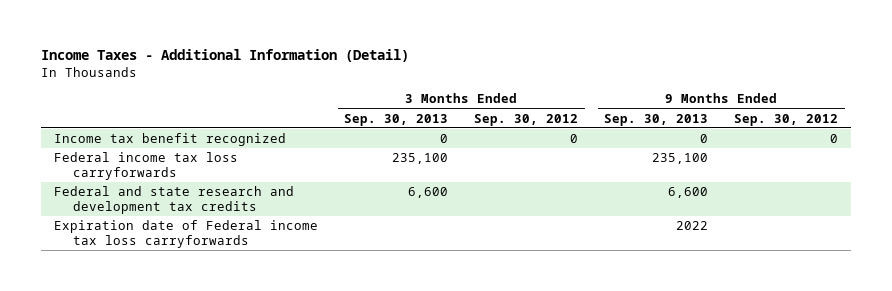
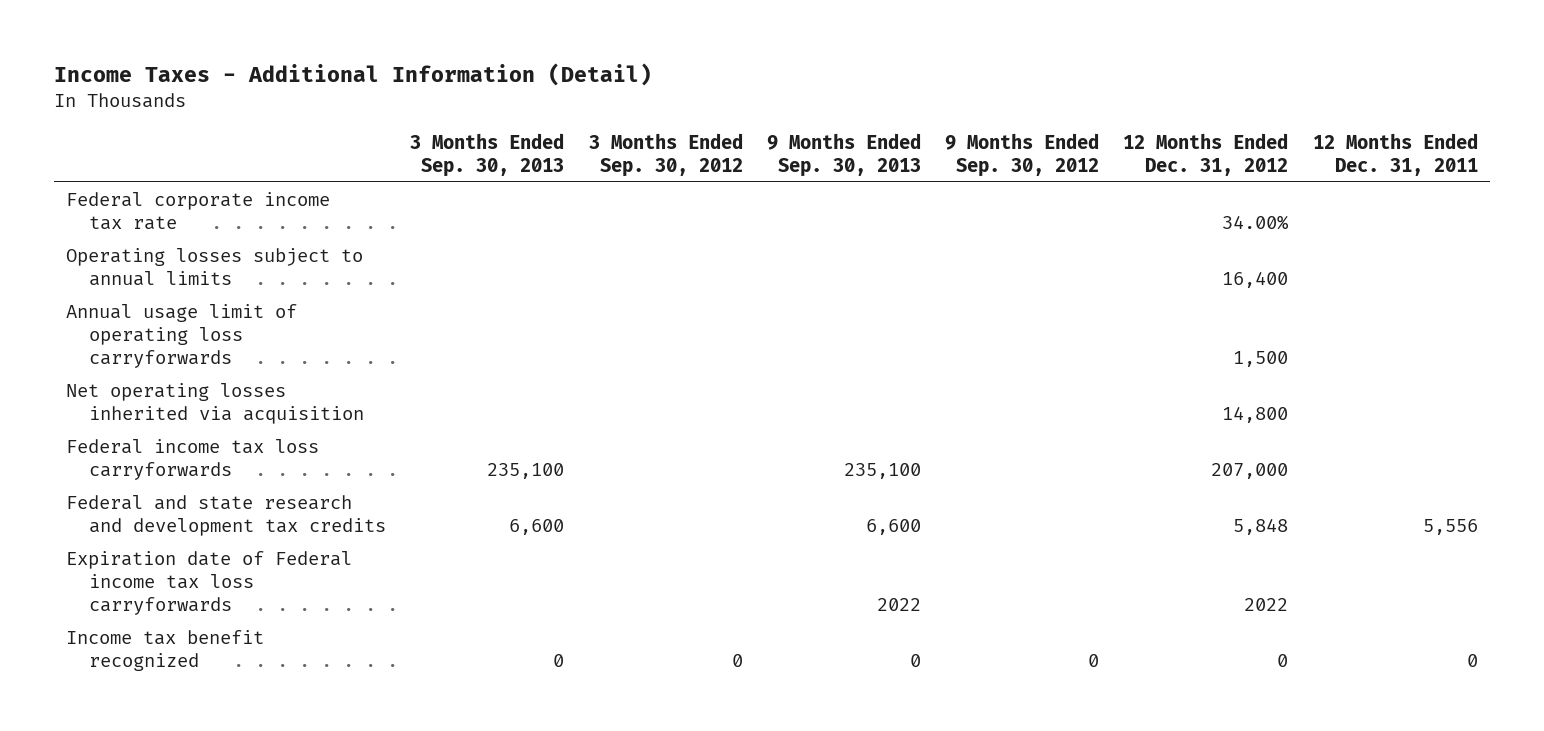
none -> [1123,132,1289,176] 12 Months Ended Dec. 31, 2012
none -> [1312,132,1478,176] 12 Months Ended Dec. 31, 2011
none -> [65,192,330,230] Federal corporate income tax rate
none -> [65,248,363,286] Operating losses subject to annual limits
none -> [65,304,297,368] Annual usage limit of operating loss carryforwards
none -> [65,383,365,424] Net operating losses inherited via acquisition
[54,133,287,147] Income tax benefit recognized -> [65,630,264,671] Income tax benefit recognized

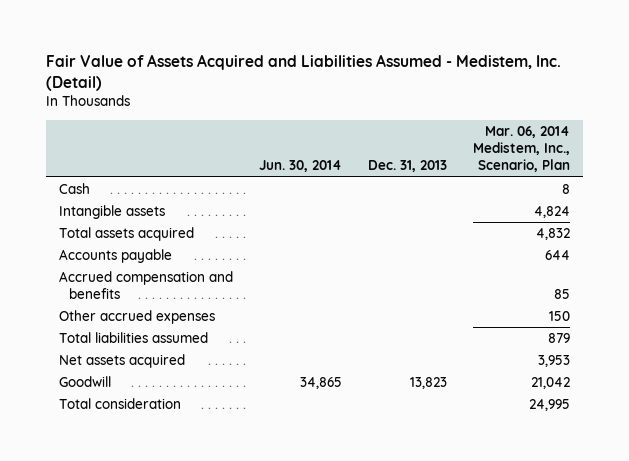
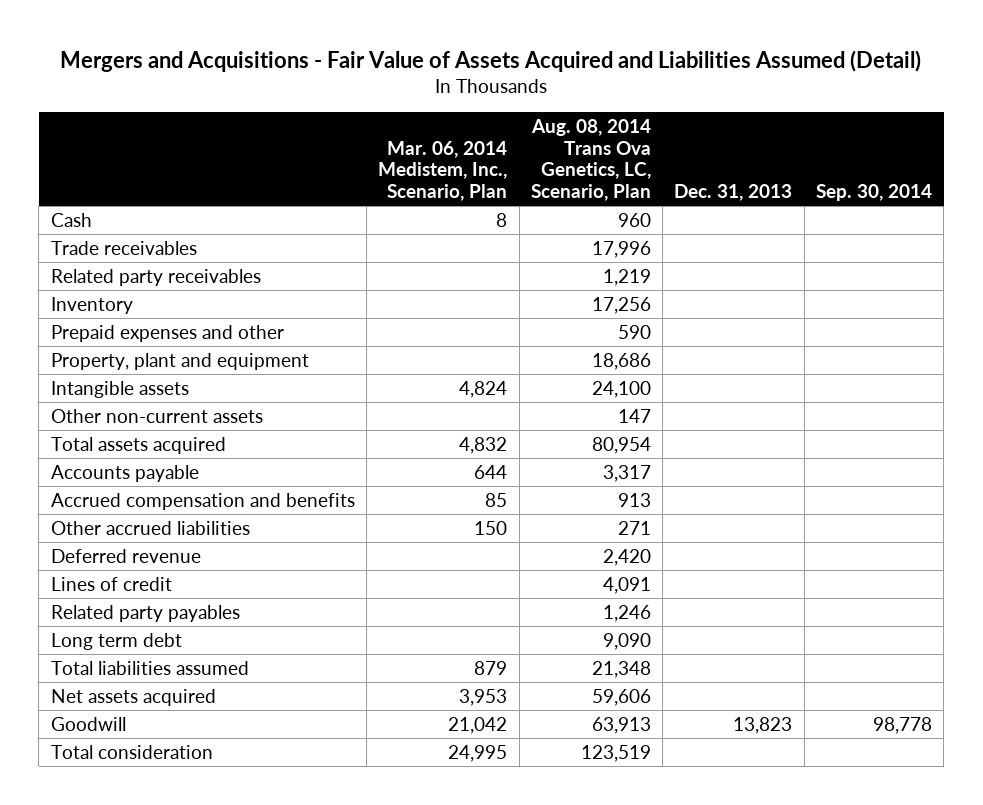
[45,53,561,91] Fair Value of Assets Acquired and Liabilities Assumed - Medistem, Inc. (Detail) -> [60,49,922,72] Mergers and Acquisitions - Fair Value of Assets Acquired and Liabilities Assumed (Detail)
[258,160,342,173] Jun. 30, 2014 -> none
none -> [530,118,651,201] Aug. 08, 2014 Trans Ova Genetics, LC, Scenario, Plan
none -> [816,183,933,201] Sep. 30, 2014
none -> [50,240,197,255] Trade receivables
none -> [50,268,261,286] Related party receivables
none -> [50,296,133,314] Inventory
none -> [50,324,284,342] Prepaid expenses and other
none -> [50,352,309,370] Property, plant and equipment
none -> [50,408,263,423] Other non-current assets
[58,309,215,324] Other accrued expenses -> [50,520,250,535] Other accrued liabilities
none -> [50,548,201,563] Deferred revenue
none -> [50,576,172,591] Lines of credit
none -> [50,604,240,622] Related party payables
none -> [50,632,182,650] Long term debt

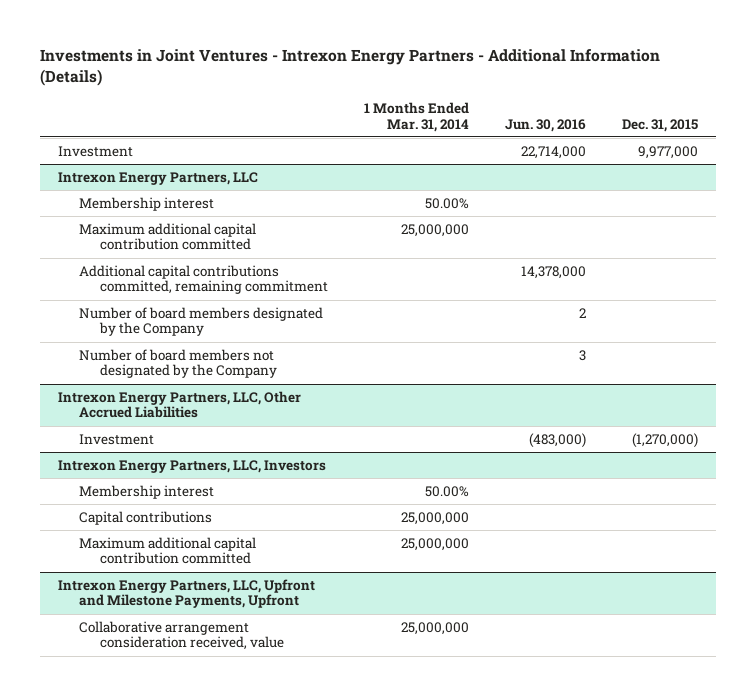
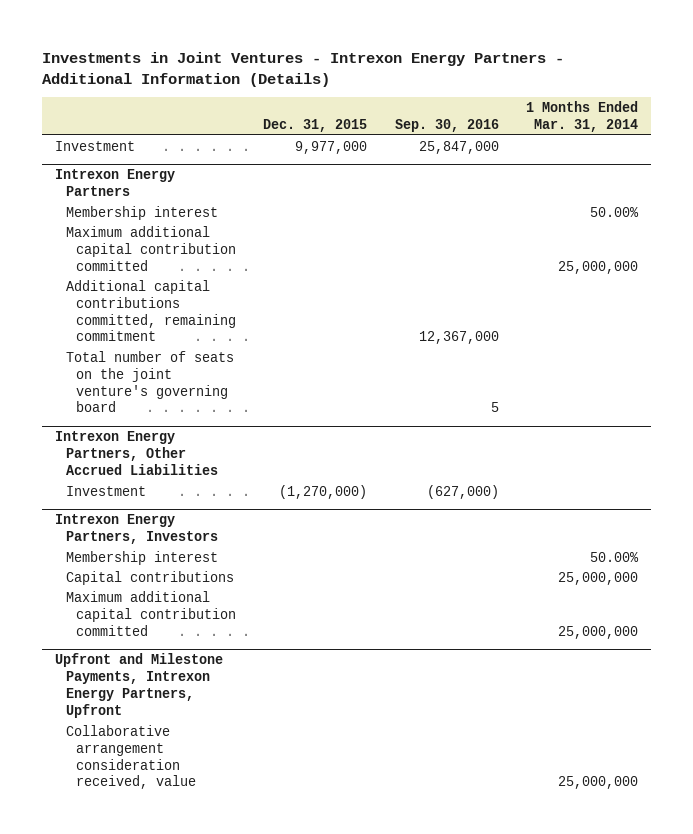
[505,118,587,132] Jun. 30, 2016 -> none
none -> [394,118,499,132] Sep. 30, 2016
[58,171,259,185] Intrexon Energy Partners, LLC -> [55,169,176,197] Intrexon Energy Partners
[79,306,324,337] Number of board members designated by the Company -> none
[79,348,278,379] Number of board members not designated by the Company -> none
none -> [65,350,234,413] Total number of seats on the joint venture's governing board
[58,390,302,419] Intrexon Energy Partners, LLC, Other Accrued Liabilities -> [55,431,218,475] Intrexon Energy Partners, Other Accrued Liabilities
[58,459,327,473] Intrexon Energy Partners, LLC, Investors -> [55,514,218,545] Intrexon Energy Partners, Investors
[58,578,316,609] Intrexon Energy Partners, LLC, Upfront and Milestone Payments, Upfront -> [55,653,224,718] Upfront and Milestone Payments, Intrexon Energy Partners, Upfront

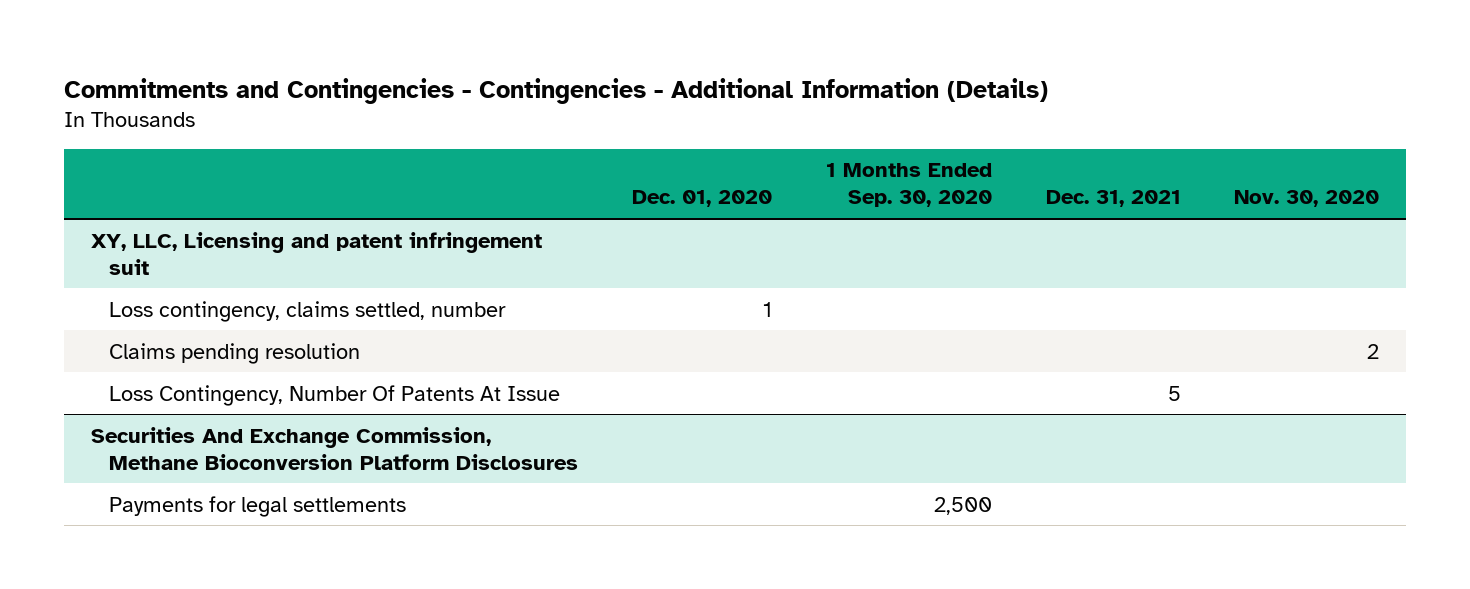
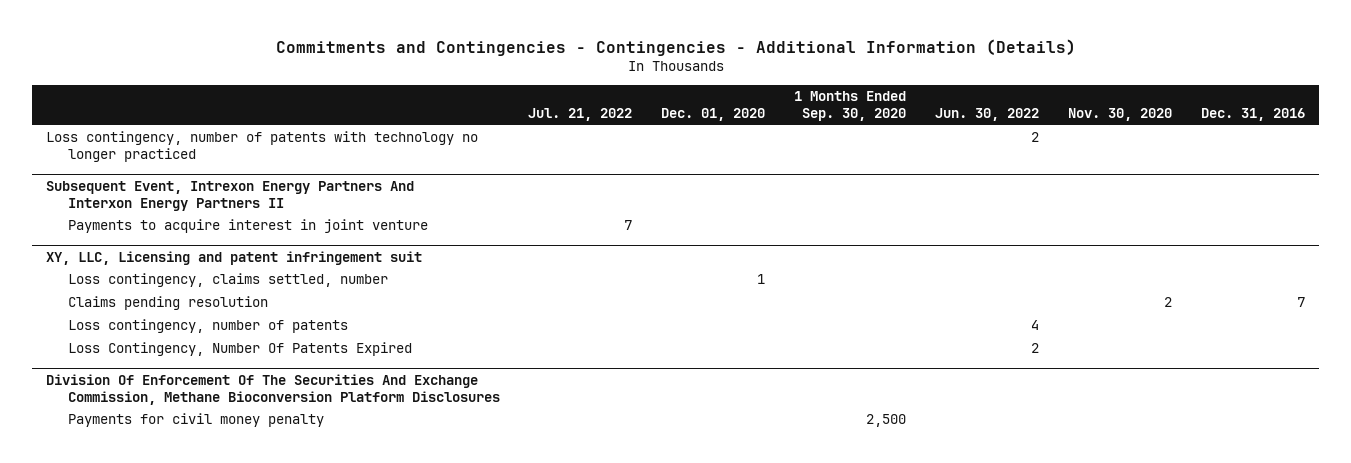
[1045,190,1181,208] Dec. 31, 2021 -> none
none -> [528,108,633,122] Jul. 21, 2022
none -> [934,108,1039,122] Jun. 30, 2022
none -> [1200,108,1305,122] Dec. 31, 2016
none -> [46,131,479,163] Loss contingency, number of patents with technology no longer practiced
none -> [46,180,415,211] Subsequent Event, Intrexon Energy Partners And Interxon Energy Partners II
none -> [67,219,428,234] Payments to acquire interest in joint venture
[109,384,561,406] Loss Contingency, Number Of Patents At Issue -> [67,319,348,334] Loss contingency, number of patents
none -> [67,342,412,357] Loss Contingency, Number Of Patents Expired
[91,426,579,470] Securities And Exchange Commission, Methane Bioconversion Platform Disclosures -> [46,373,500,405] Division Of Enforcement Of The Securities And Exchange Commission, Methane Bioconversion Platform Disclosures
[109,495,407,517] Payments for legal settlements -> [67,413,324,428] Payments for civil money penalty

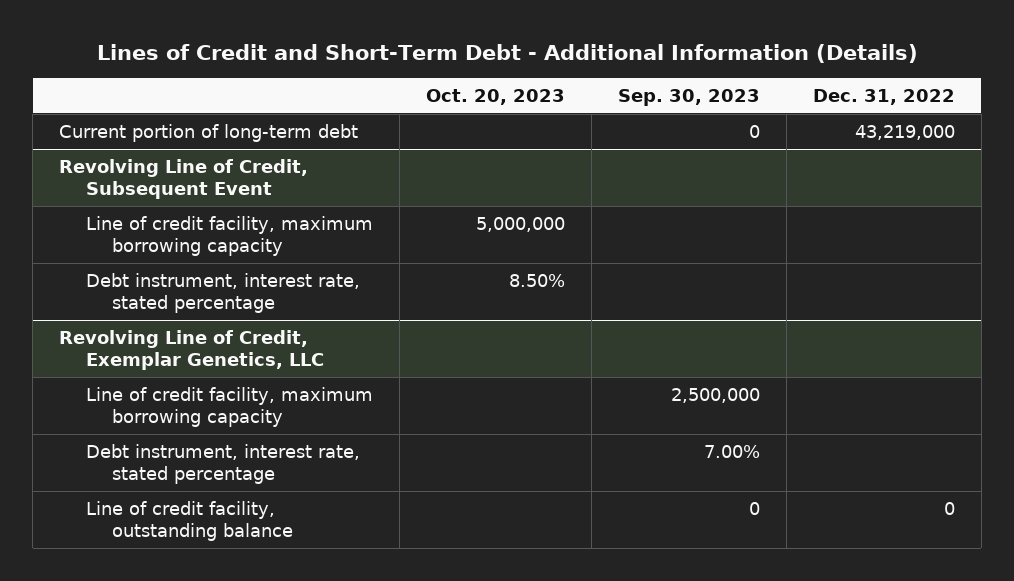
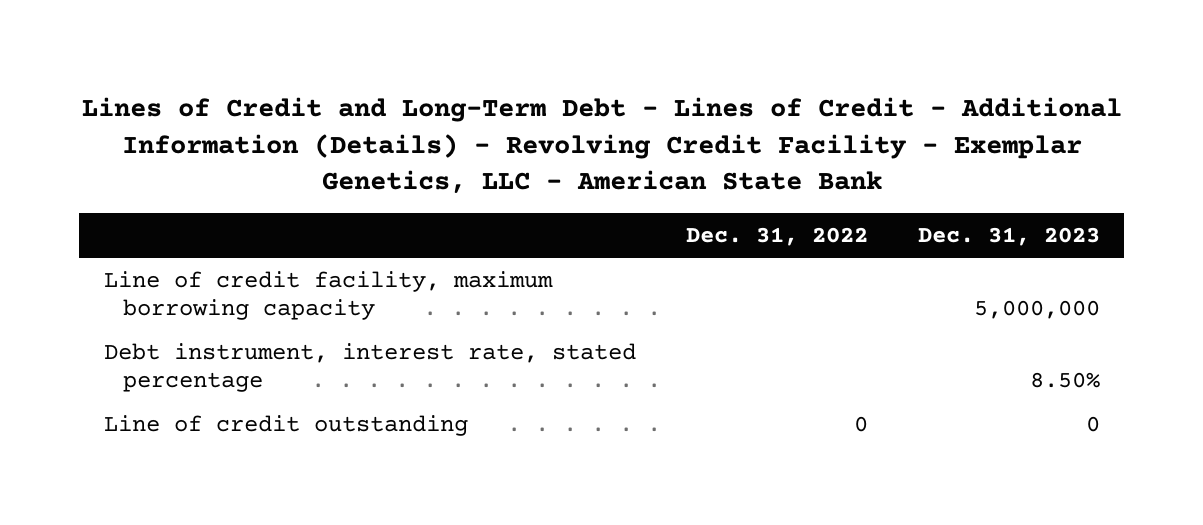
[97,44,919,64] Lines of Credit and Short-Term Debt - Additional Information (Details) -> [81,96,1122,194] Lines of Credit and Long-Term Debt - Lines of Credit - Additional Information (Details) - Revolving Credit Facility - Exemplar Genetics, LLC - American State Bank
[425,89,565,106] Oct. 20, 2023 -> none
[617,89,760,107] Sep. 30, 2023 -> none
none -> [917,227,1100,247] Dec. 31, 2023
[59,123,359,142] Current portion of long-term debt -> none
[59,158,309,199] Revolving Line of Credit, Subsequent Event -> none
[85,215,373,256] Line of credit facility, maximum borrowing capacity -> none
[85,272,360,313] Debt instrument, interest rate, stated percentage -> none
[59,329,324,370] Revolving Line of Credit, Exemplar Genetics, LLC -> none
[85,386,373,427] Line of credit facility, maximum borrowing capacity -> none
[85,443,360,484] Debt instrument, interest rate, stated percentage -> none
[85,500,294,541] Line of credit facility, outstanding balance -> none
none -> [103,270,553,321] Line of credit facility, maximum borrowing capacity
none -> [103,342,636,393] Debt instrument, interest rate, stated percentage
none -> [103,414,468,436] Line of credit outstanding

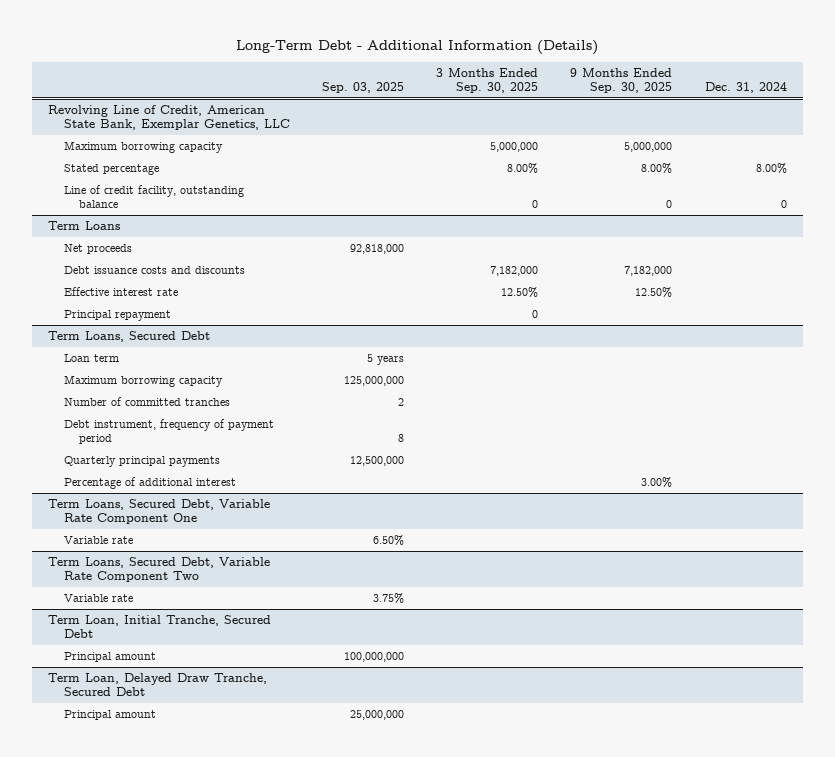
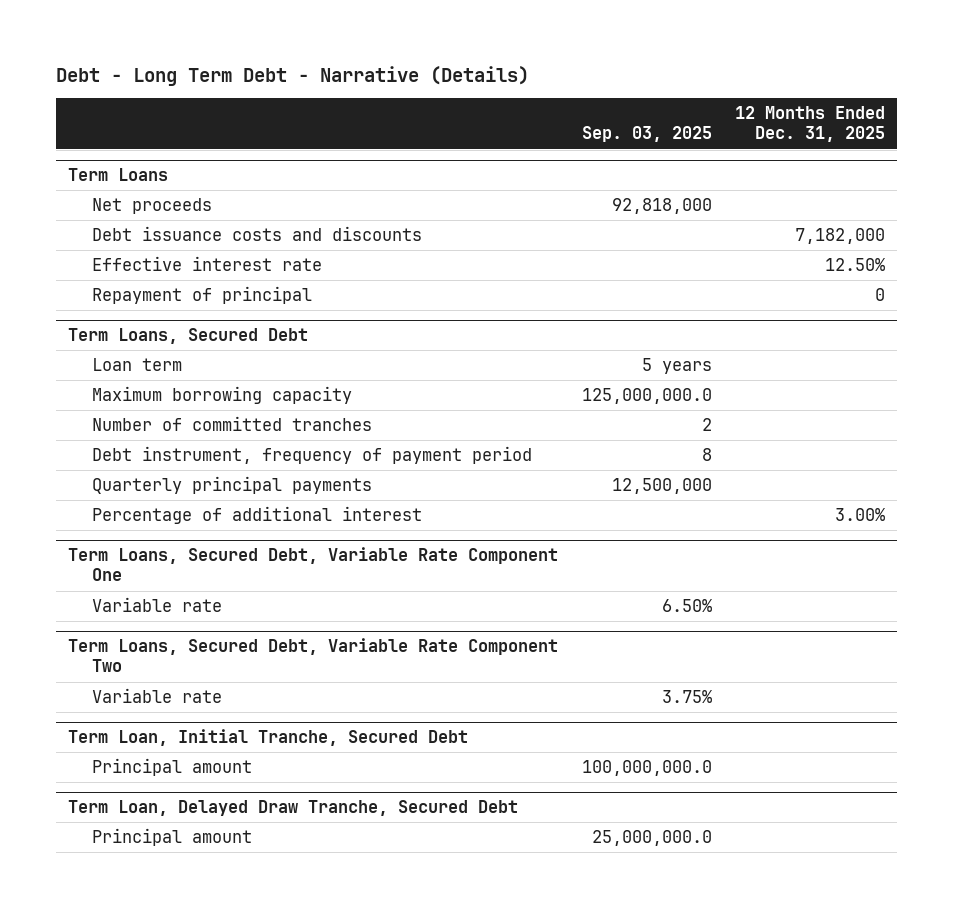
[236,40,599,56] Long-Term Debt - Additional Information (Details) -> [56,65,530,86] Debt - Long Term Debt - Narrative (Details)
[436,67,539,93] 3 Months Ended Sep. 30, 2025 -> none
[570,67,673,93] 9 Months Ended Sep. 30, 2025 -> none
[704,81,787,93] Dec. 31, 2024 -> none
none -> [735,106,886,143] 12 Months Ended Dec. 31, 2025
[48,104,290,130] Revolving Line of Credit, American State Bank, Exemplar Genetics, LLC -> none
[63,140,223,153] Maximum borrowing capacity -> none
[63,163,159,175] Stated percentage -> none
[63,184,244,208] Line of credit facility, outstanding balance -> none
[63,309,171,321] Principal repayment -> [91,286,312,305] Repayment of principal
[343,375,404,386] 125,000,000 -> [581,388,712,405] 125,000,000.0
[343,651,404,662] 100,000,000 -> [581,760,712,777] 100,000,000.0
[349,709,404,720] 25,000,000 -> [591,830,712,847] 25,000,000.0

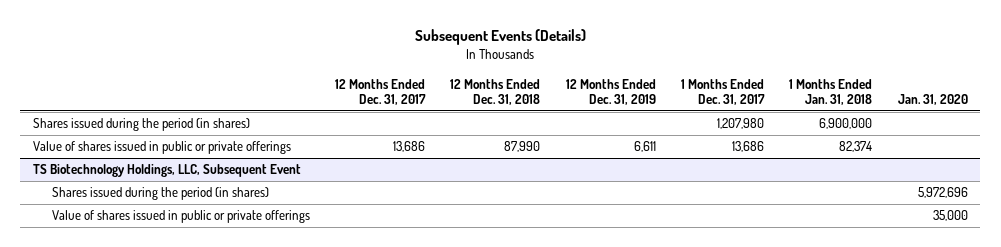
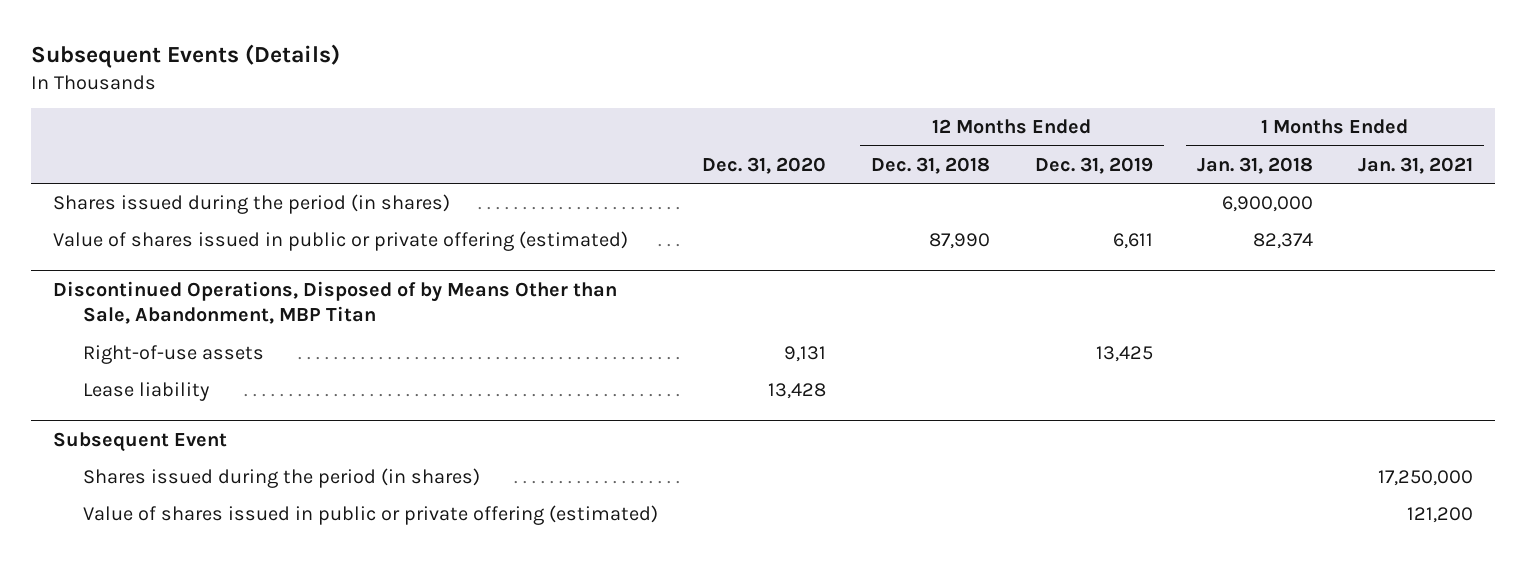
[335,78,427,106] 12 Months Ended Dec. 31, 2017 -> none
[681,78,766,106] 1 Months Ended Dec. 31, 2017 -> none
[897,94,968,106] Jan. 31, 2020 -> none
none -> [702,156,827,174] Dec. 31, 2020
none -> [1357,156,1473,174] Jan. 31, 2021
[33,141,292,155] Value of shares issued in public or private offerings -> [53,230,629,251] Value of shares issued in public or private offering (estimated)
none -> [53,280,618,325] Discontinued Operations, Disposed of by Means Other than Sale, Abandonment, MBP Titan
none -> [82,344,264,364] Right-of-use assets
none -> [82,381,209,401] Lease liability
[33,164,302,178] TS Biotechnology Holdings, LLC, Subsequent Event -> [53,431,228,452] Subsequent Event
[51,210,310,224] Value of shares issued in public or private offerings -> [82,504,658,525] Value of shares issued in public or private offering (estimated)

